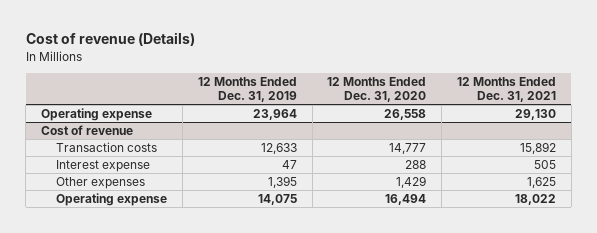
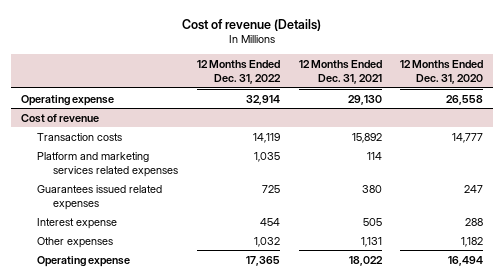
[197,76,297,103] 12 Months Ended Dec. 31, 2019 -> none
none -> [197,60,282,85] 12 Months Ended Dec. 31, 2022
none -> [37,151,179,177] Platform and marketing services related expenses
none -> [37,184,163,210] Guarantees issued related expenses
[396,176,427,189] 1,429 -> [461,236,484,247] 1,182
[526,177,556,189] 1,625 -> [360,236,382,247] 1,131

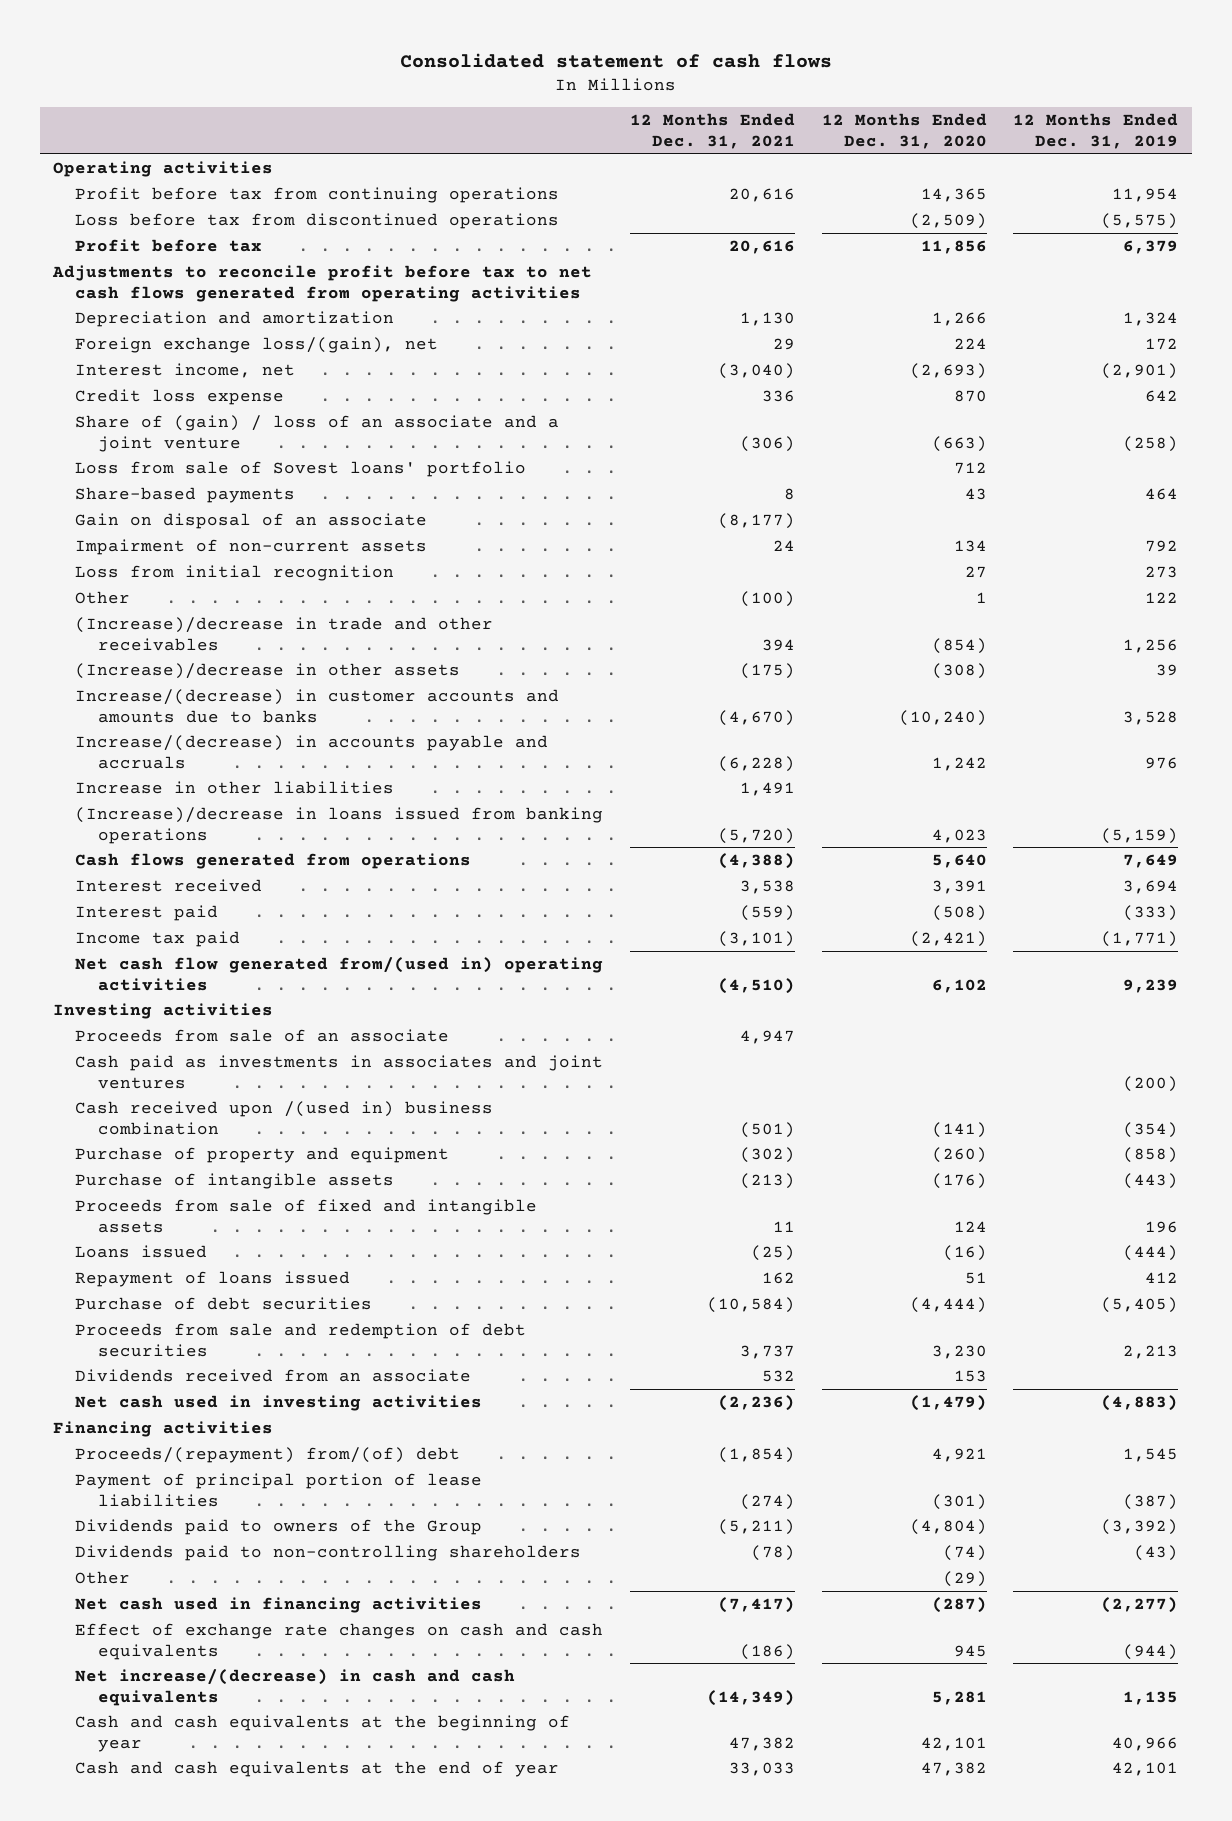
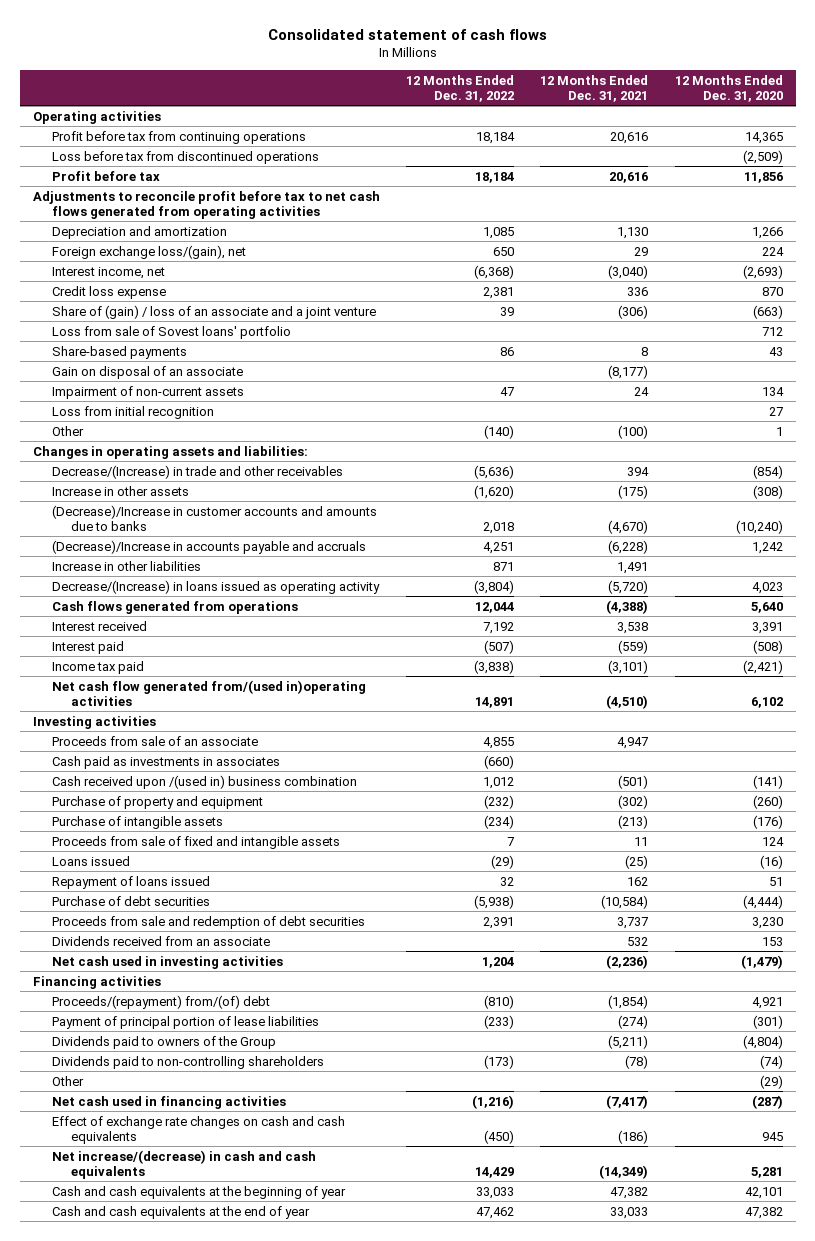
[1013,113,1179,149] 12 Months Ended Dec. 31, 2019 -> none
none -> [405,74,514,102] 12 Months Ended Dec. 31, 2022
none -> [32,445,308,459] Changes in operating assets and liabilities:
[75,616,494,651] (Increase)/decrease in trade and other receivables -> [51,464,343,479] Decrease/(Increase) in trade and other receivables
[75,662,461,679] (Increase)/decrease in other assets -> [51,485,189,496] Increase in other assets
[75,688,560,723] Increase/(decrease) in customer accounts and amounts due to banks -> [51,504,377,531] (Decrease)/Increase in customer accounts and amounts due to banks
[75,734,549,769] Increase/(decrease) in accounts payable and accruals -> [51,539,366,554] (Decrease)/Increase in accounts payable and accruals
[75,806,604,844] (Increase)/decrease in loans issued from banking operations -> [51,579,380,594] Decrease/(Increase) in loans issued as operating activity
[75,956,604,991] Net cash flow generated from/(used in) operating activities -> [51,679,366,706] Net cash flow generated from/(used in)operating activities
[75,1054,604,1089] Cash paid as investments in associates and joint ventures -> [51,755,280,769] Cash paid as investments in associates

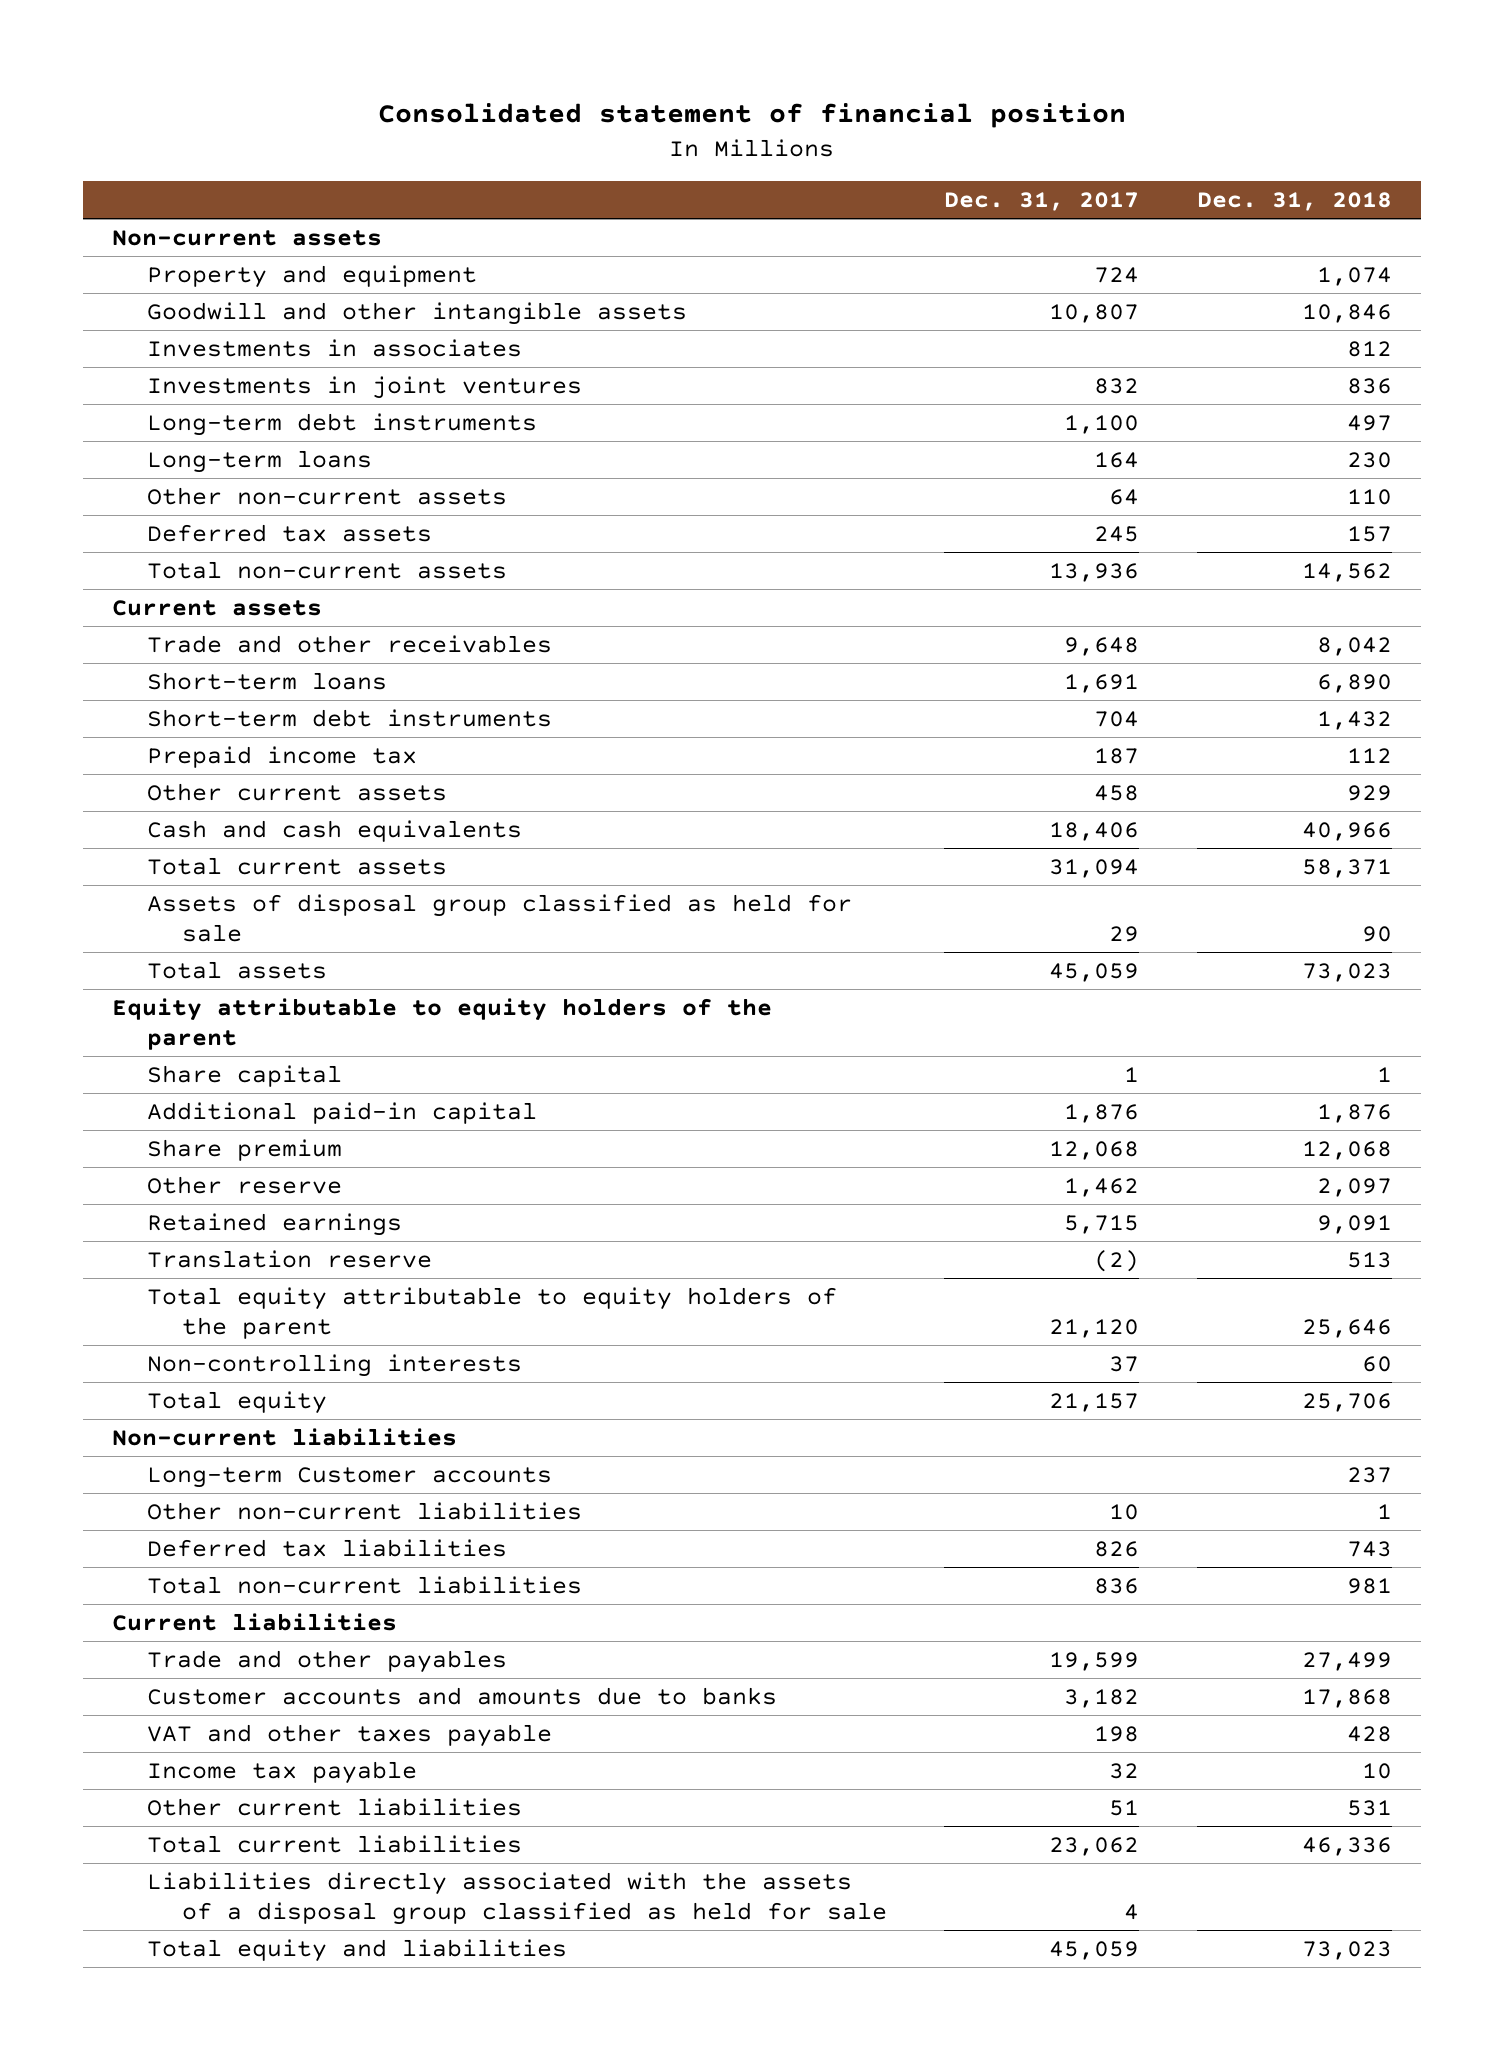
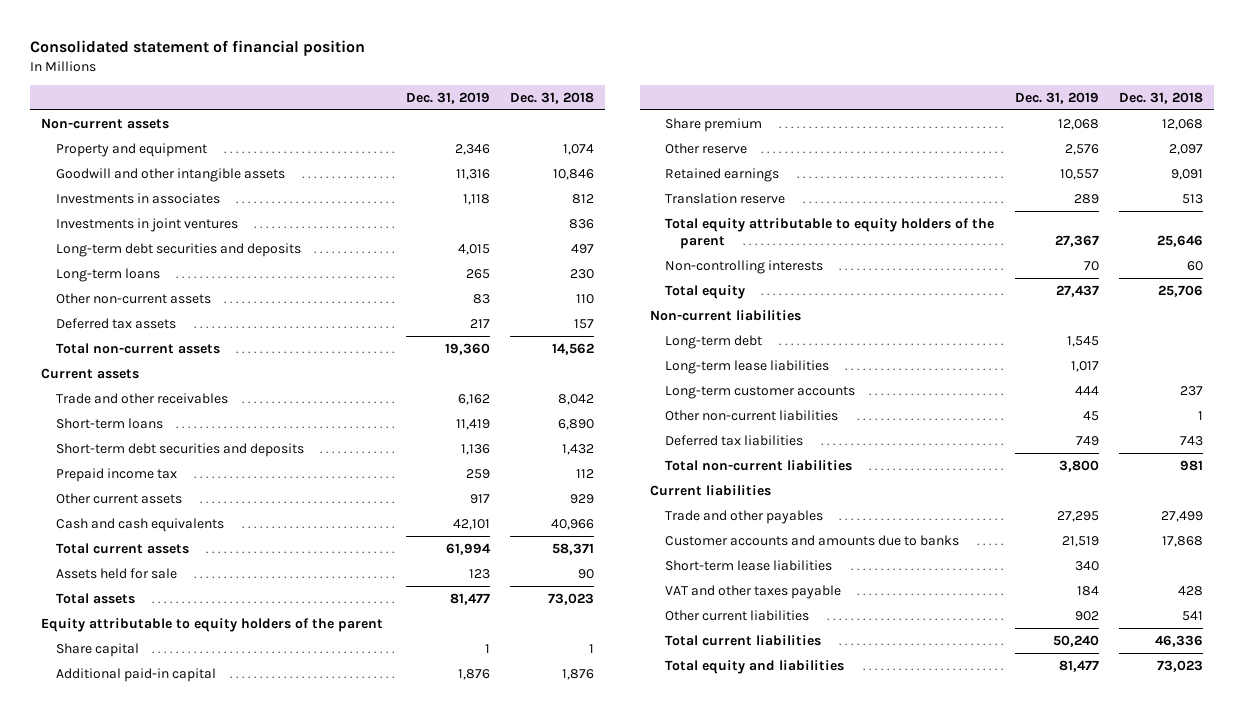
[944,191,1140,211] Dec. 31, 2017 -> none
none -> [405,91,490,104] Dec. 31, 2019
[147,412,538,436] Long-term debt instruments -> [55,242,301,257] Long-term debt securities and deposits
[147,708,553,727] Short-term debt instruments -> [55,442,304,457] Short-term debt securities and deposits
[147,893,853,942] Assets of disposal group classified as held for sale -> [55,567,177,579] Assets held for sale
none -> [664,334,762,349] Long-term debt
none -> [664,359,829,374] Long-term lease liabilities
[147,1466,553,1488] Long-term Customer accounts -> [664,385,855,399] Long-term customer accounts
none -> [664,559,832,571] Short-term lease liabilities
[147,1760,418,1784] Income tax payable -> none
[1346,1799,1392,1816] 531 -> [1182,610,1204,621] 541
[147,1871,887,1925] Liabilities directly associated with the assets of a disposal group classified as held for sale -> none

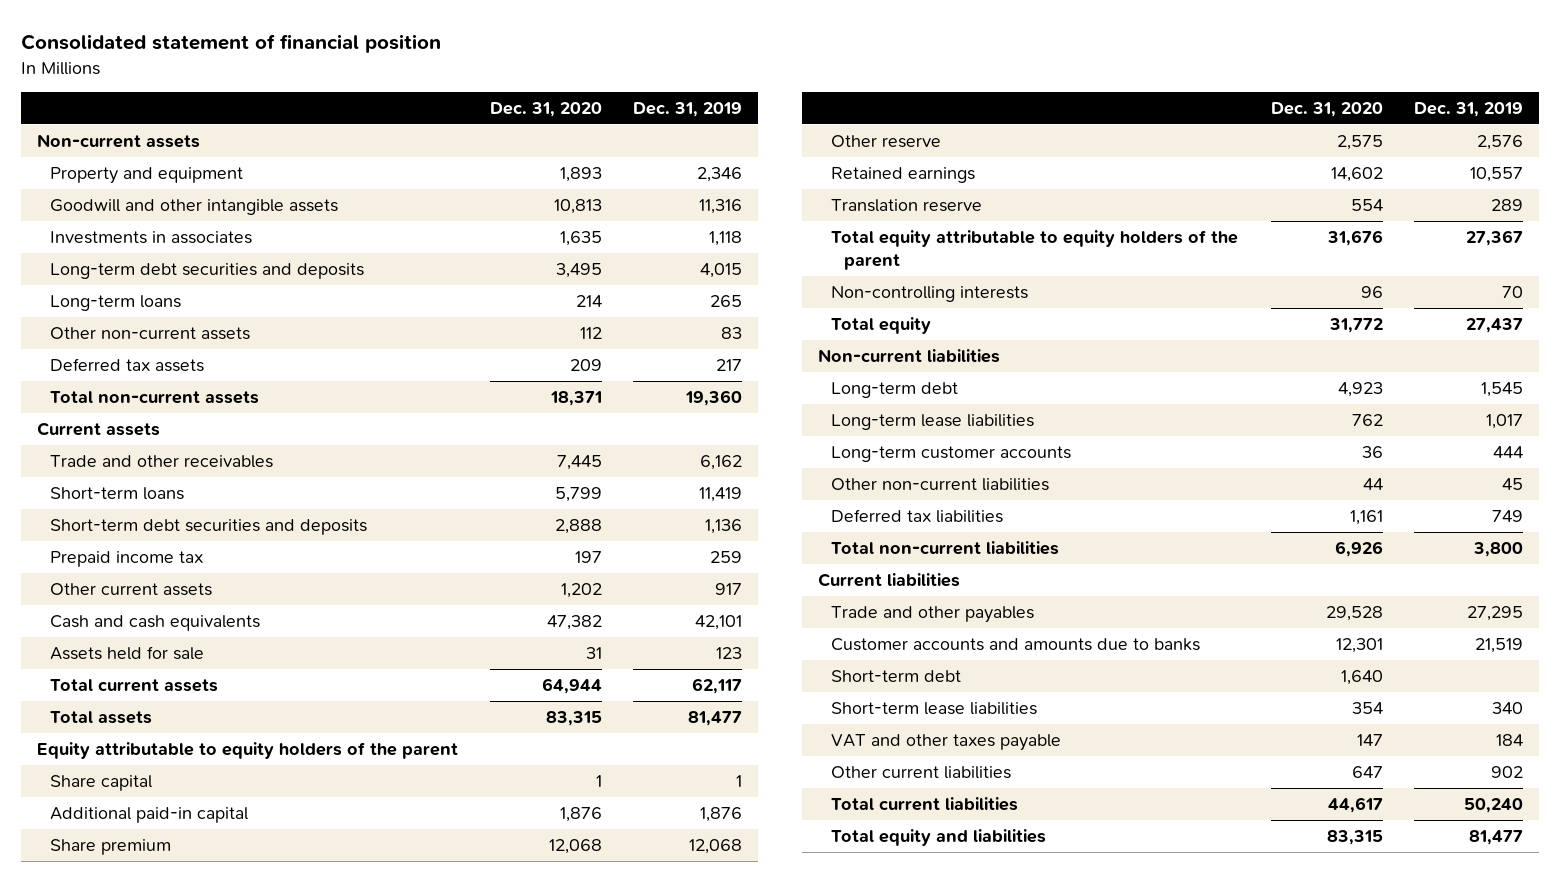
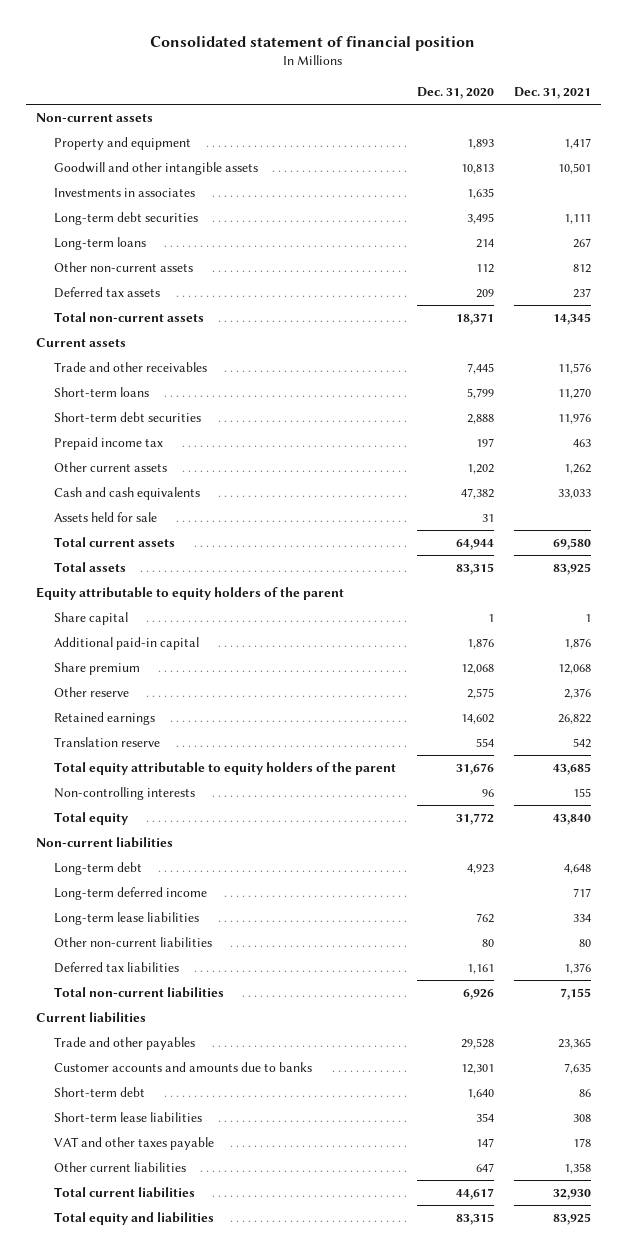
[632,101,742,117] Dec. 31, 2019 -> none
none -> [514,87,592,100] Dec. 31, 2021
[50,263,365,280] Long-term debt securities and deposits -> [54,212,199,226] Long-term debt securities
[50,519,368,536] Short-term debt securities and deposits -> [54,412,202,423] Short-term debt securities
none -> [54,887,208,901] Long-term deferred income
[831,446,1072,463] Long-term customer accounts -> none
[1362,478,1383,491] 44 -> [481,939,494,948] 80

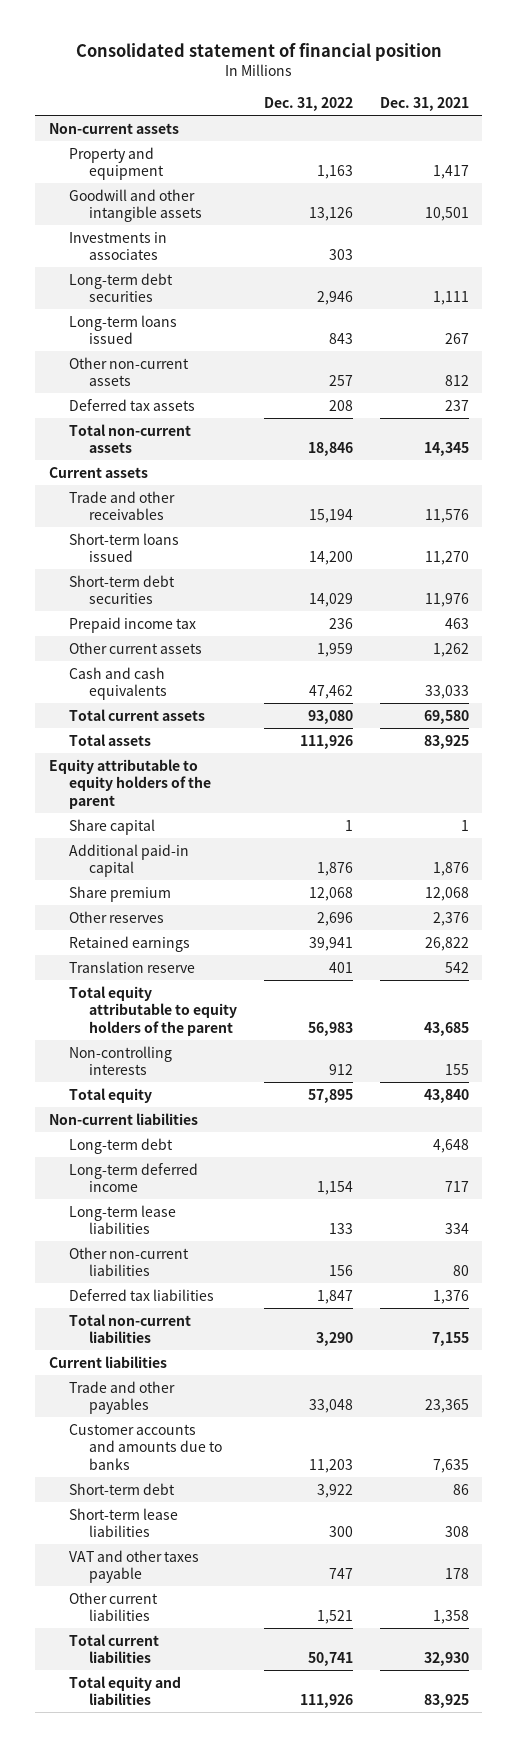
[416,87,494,100] Dec. 31, 2020 -> none
none -> [263,97,353,112] Dec. 31, 2022
[54,237,147,251] Long-term loans -> [68,314,177,345] Long-term loans issued
[54,387,150,398] Short-term loans -> [68,532,179,563] Short-term loans issued
[54,512,158,523] Assets held for sale -> none
[54,687,130,698] Other reserve -> [68,910,164,923] Other reserves

